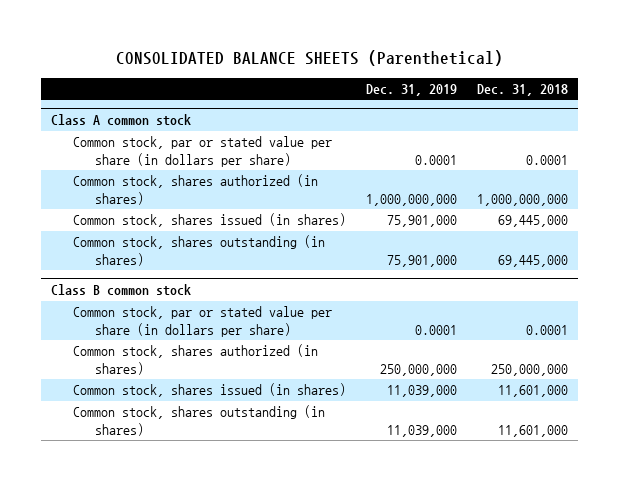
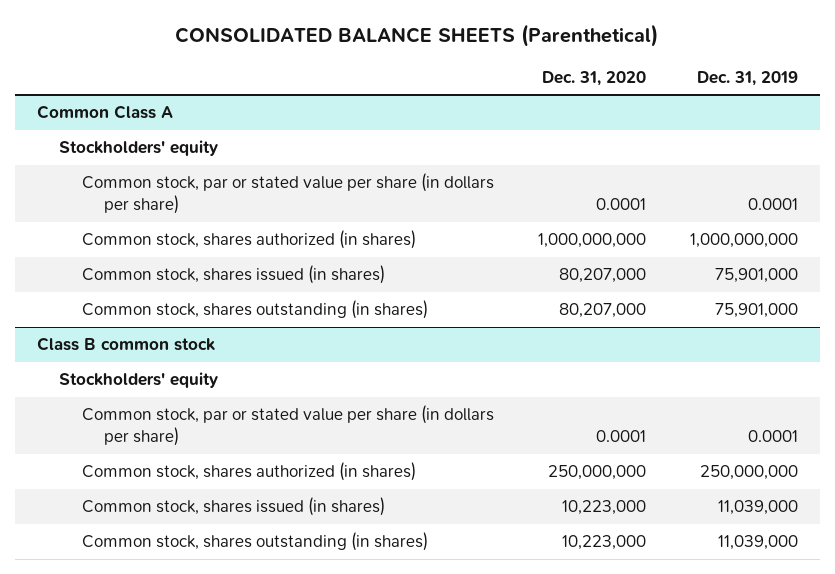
[476,84,568,97] Dec. 31, 2018 -> none
none -> [541,70,646,86] Dec. 31, 2020
[51,114,192,127] Class A common stock -> [37,105,174,120] Common Class A
none -> [59,140,219,157] Stockholders' equity
none -> [59,372,219,389] Stockholders' equity

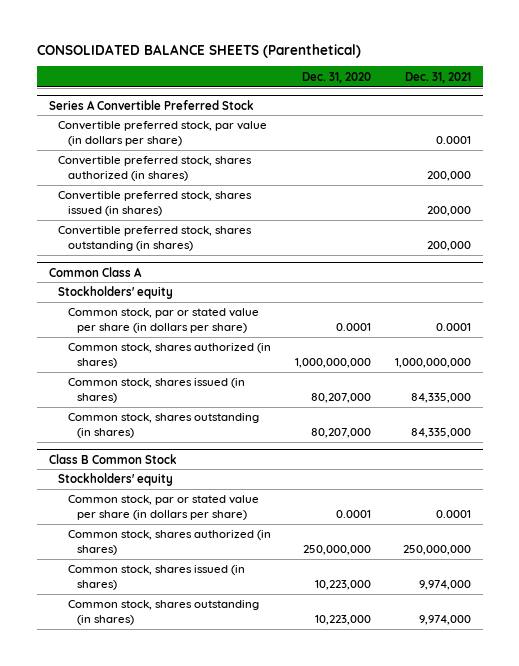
[696,70,798,86] Dec. 31, 2019 -> none
none -> [404,71,471,83] Dec. 31, 2021
none -> [48,99,254,110] Series A Convertible Preferred Stock
none -> [58,121,268,146] Convertible preferred stock, par value (in dollars per share)
none -> [58,156,253,181] Convertible preferred stock, shares authorized (in shares)
none -> [58,191,253,216] Convertible preferred stock, shares issued (in shares)
none -> [58,226,253,251] Convertible preferred stock, shares outstanding (in shares)
[37,337,216,352] Class B common stock -> [48,453,177,464] Class B Common Stock

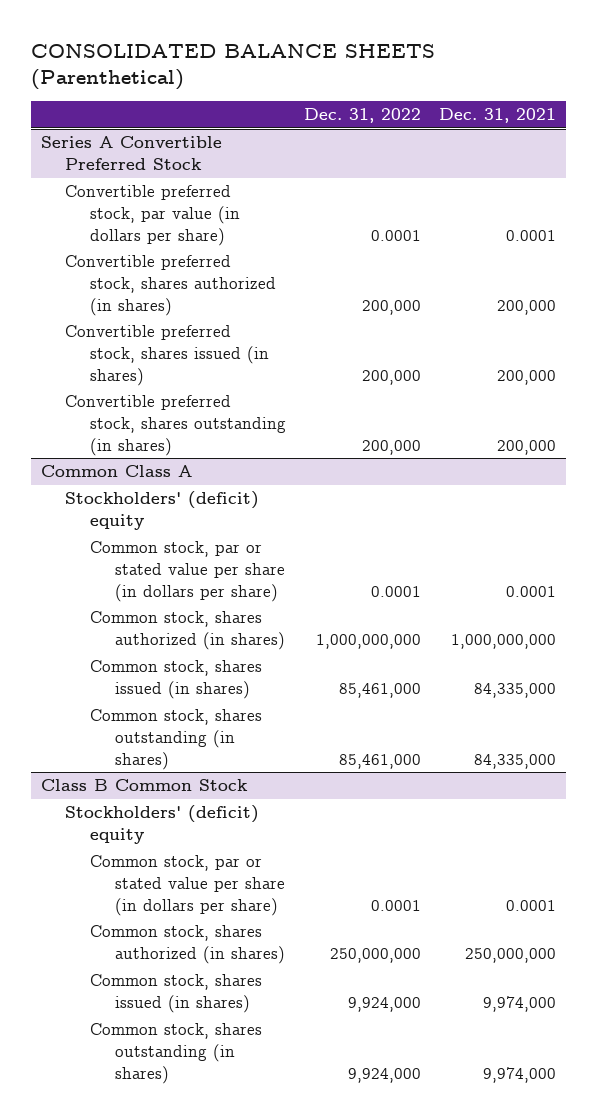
[301,71,371,83] Dec. 31, 2020 -> none
none -> [304,107,422,123] Dec. 31, 2022
[58,286,174,300] Stockholders' equity -> [65,491,260,530] Stockholders' (deficit) equity
[58,473,174,487] Stockholders' equity -> [65,805,260,844] Stockholders' (deficit) equity

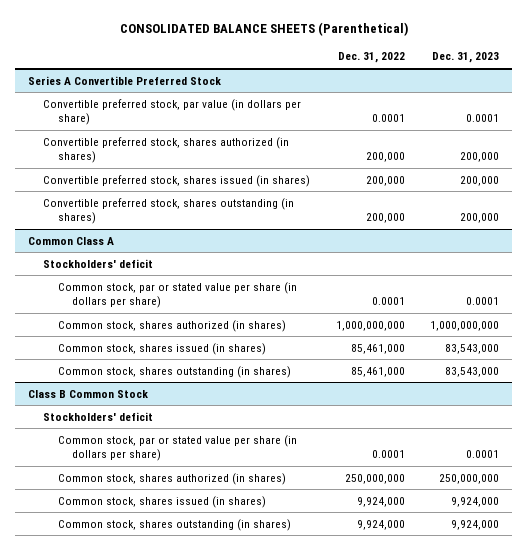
[439,107,557,123] Dec. 31, 2021 -> none
none -> [432,52,500,64] Dec. 31, 2023
[65,491,260,530] Stockholders' (deficit) equity -> [42,258,153,268] Stockholders' deficit
[65,805,260,844] Stockholders' (deficit) equity -> [42,411,153,421] Stockholders' deficit

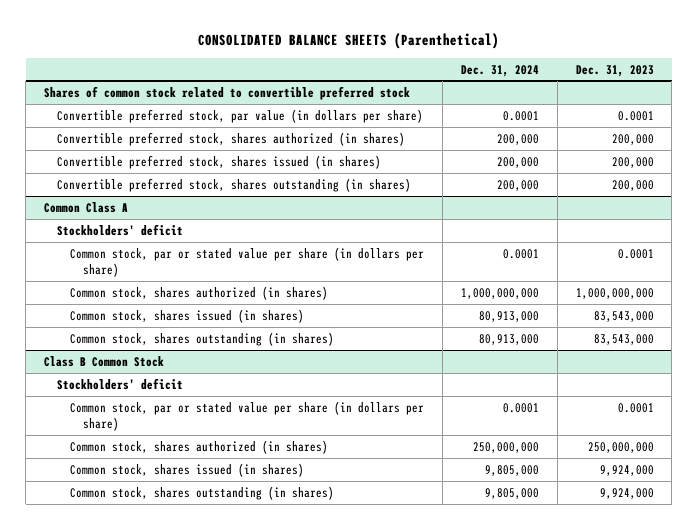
[337,52,405,64] Dec. 31, 2022 -> none
none -> [460,64,539,77] Dec. 31, 2024
[28,75,222,85] Series A Convertible Preferred Stock -> [44,85,411,100] Shares of common stock related to convertible preferred stock

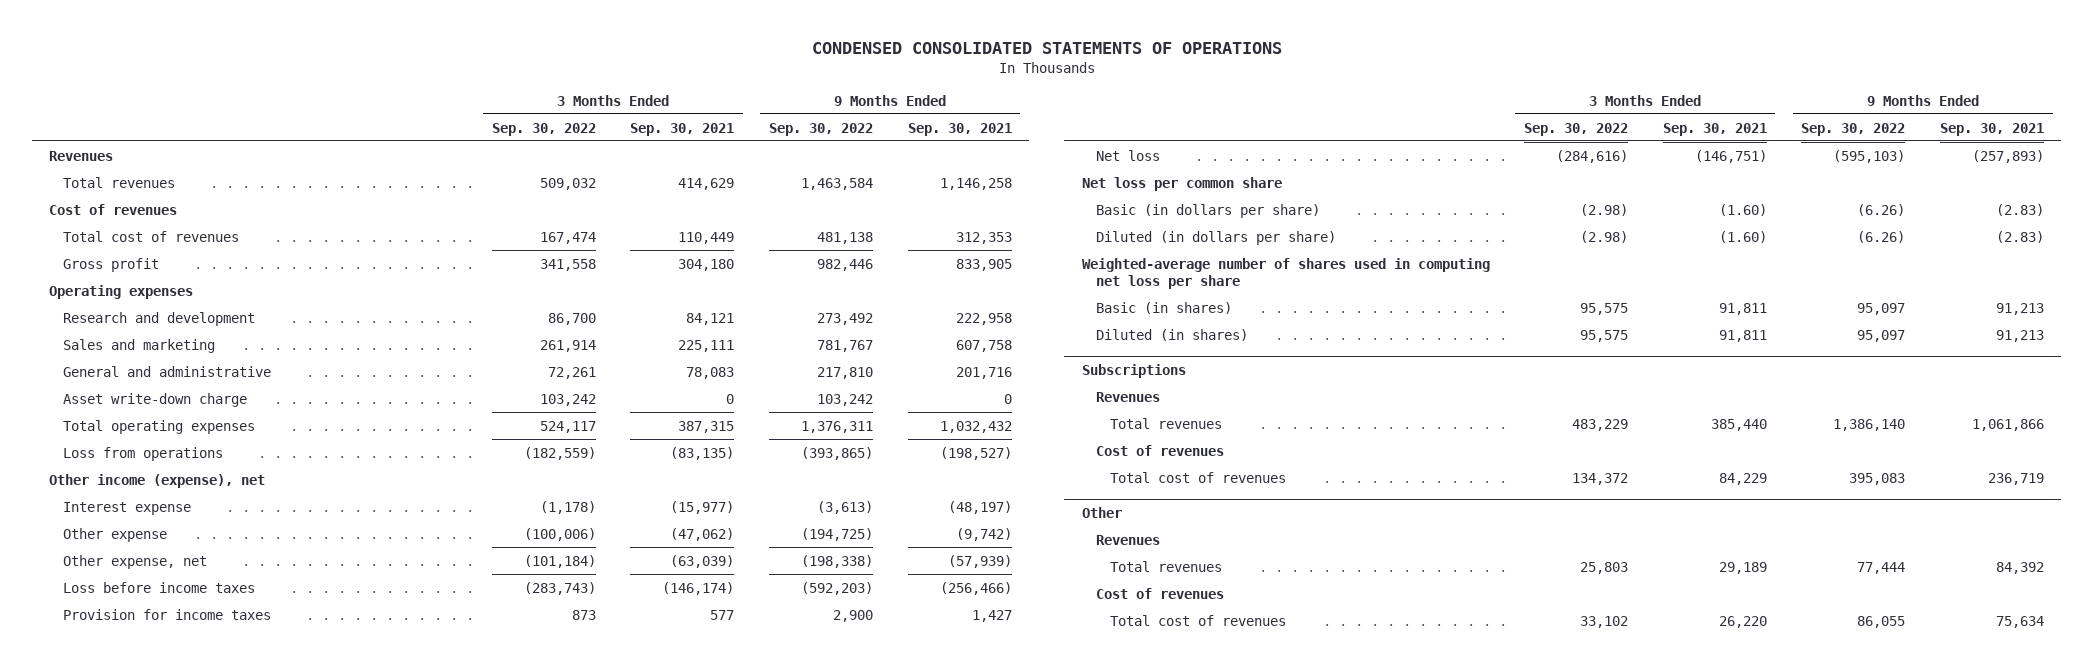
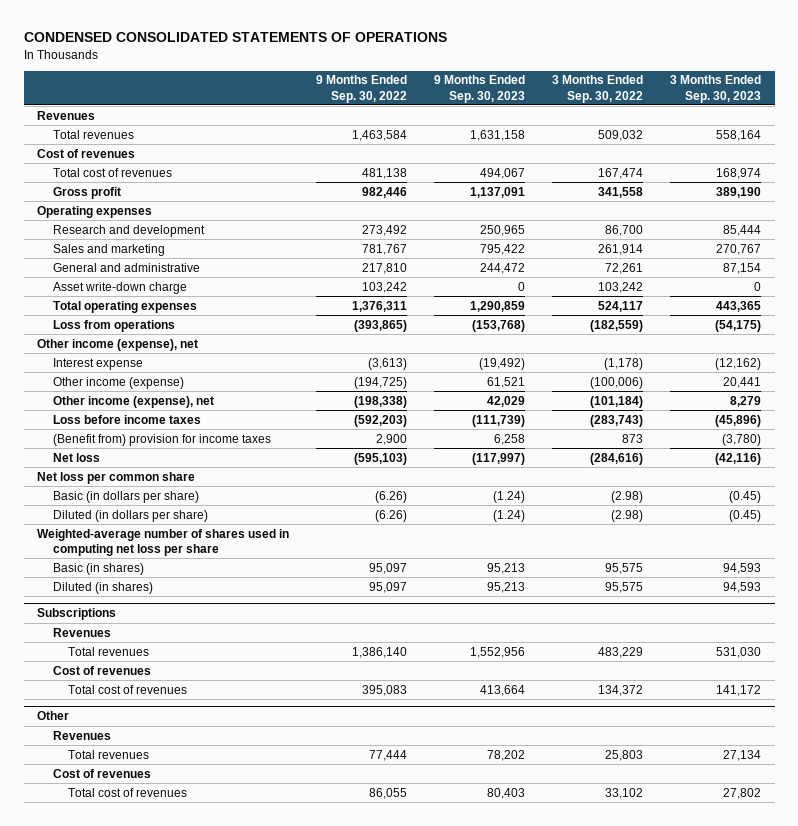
[630,122,735,136] Sep. 30, 2021 -> none
[907,122,1012,136] Sep. 30, 2021 -> none
none -> [434,75,526,103] 9 Months Ended Sep. 30, 2023
none -> [670,75,762,103] 3 Months Ended Sep. 30, 2023
[63,527,168,542] Other expense -> [52,376,184,389] Other income (expense)
[63,554,208,569] Other expense, net -> [52,395,214,408] Other income (expense), net
[63,608,272,620] Provision for income taxes -> [52,433,271,446] (Benefit from) provision for income taxes

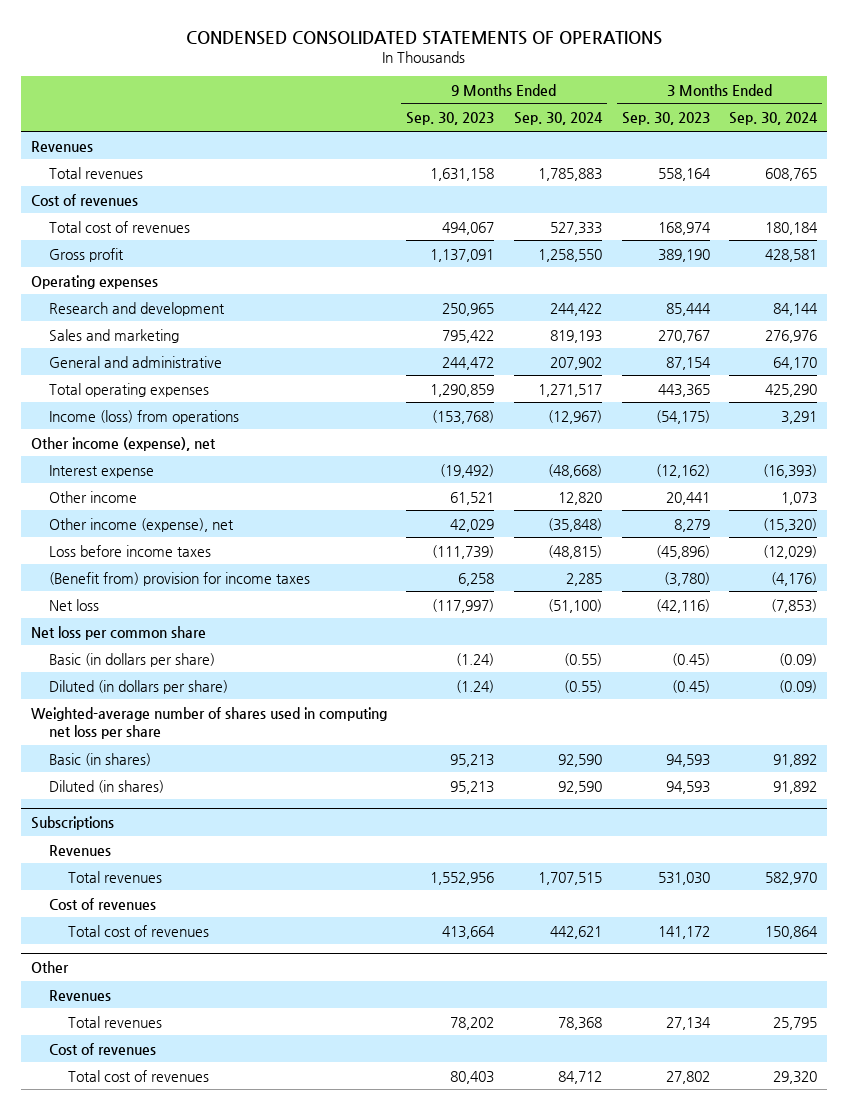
[316,75,408,103] 9 Months Ended Sep. 30, 2022 -> none
[552,75,644,103] 3 Months Ended Sep. 30, 2022 -> none
none -> [514,112,604,126] Sep. 30, 2024
none -> [729,112,819,126] Sep. 30, 2024
[52,281,187,294] Asset write-down charge -> none
[52,319,175,332] Loss from operations -> [49,409,240,424] Income (loss) from operations
[52,376,184,389] Other income (expense) -> [49,490,138,503] Other income

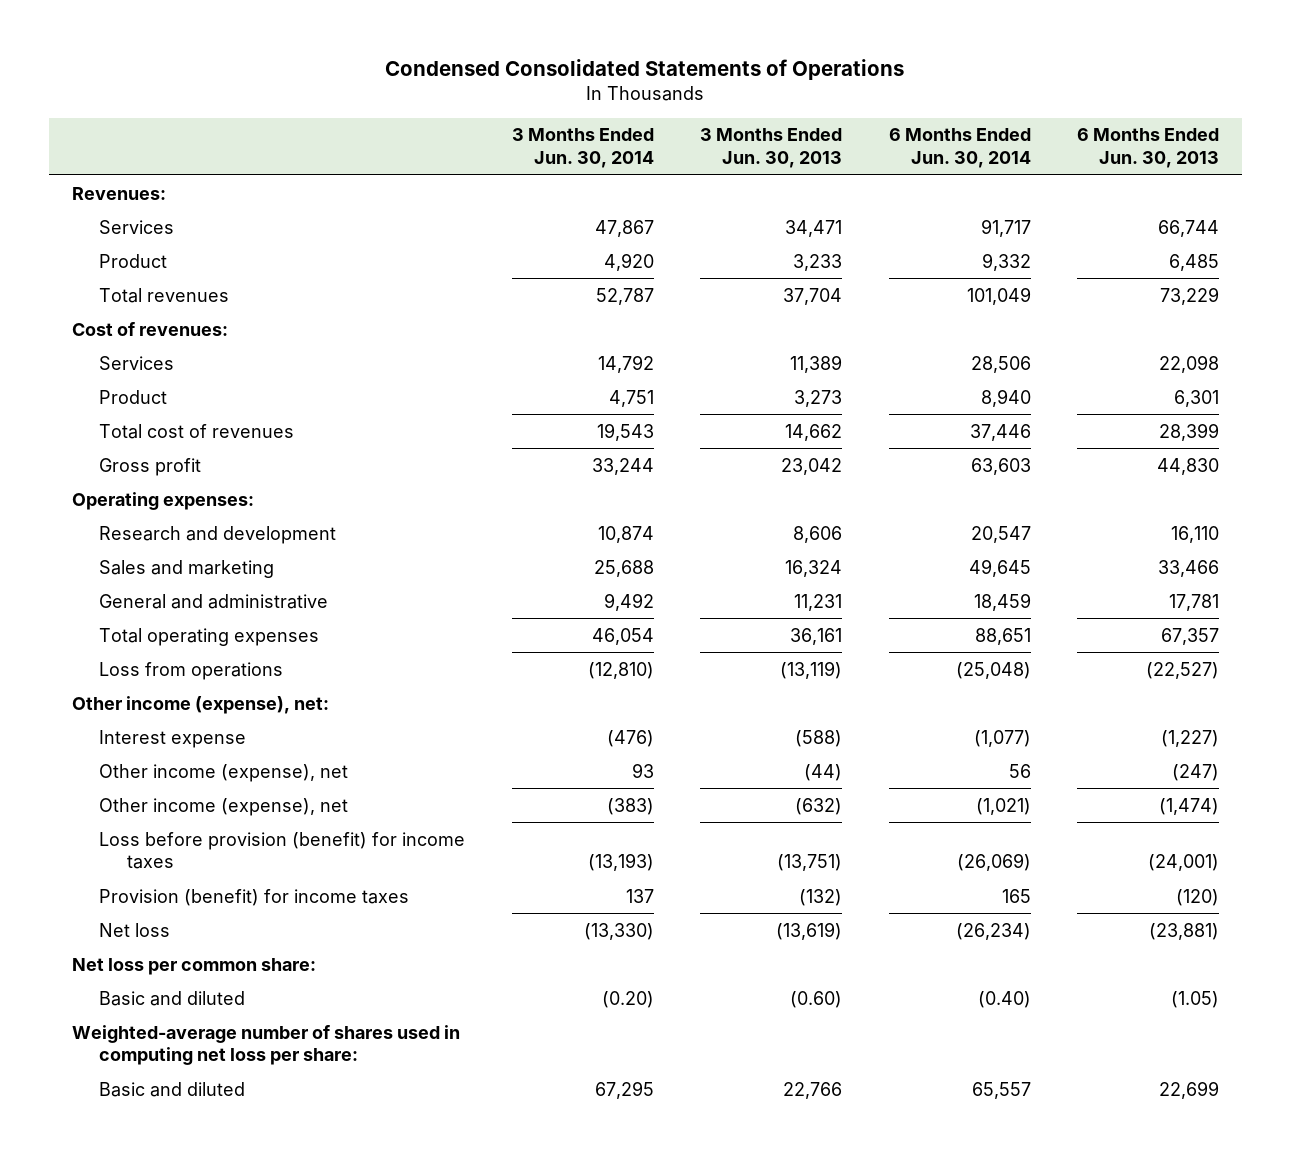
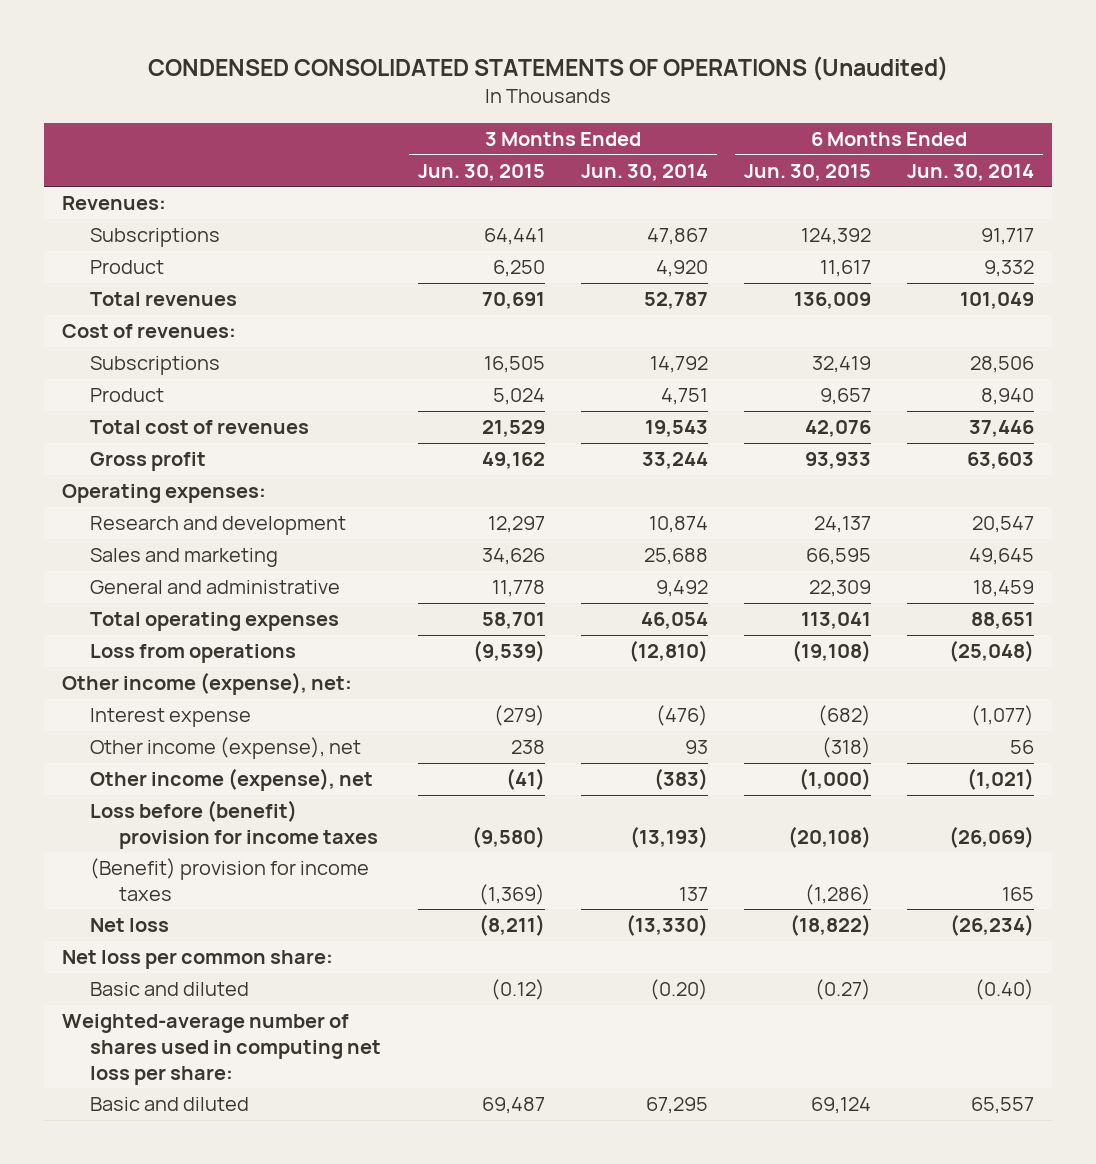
[385,59,905,81] Condensed Consolidated Statements of Operations -> [148,55,949,81] CONDENSED CONSOLIDATED STATEMENTS OF OPERATIONS (Unaudited)
[700,128,843,169] 3 Months Ended Jun. 30, 2013 -> none
[1077,128,1220,169] 6 Months Ended Jun. 30, 2013 -> none
none -> [417,163,545,181] Jun. 30, 2015
none -> [743,163,871,181] Jun. 30, 2015
[99,219,175,234] Services -> [90,228,221,248] Subscriptions
[99,355,175,370] Services -> [90,356,221,376] Subscriptions
[99,831,466,870] Loss before provision (benefit) for income taxes -> [90,800,378,849] Loss before (benefit) provision for income taxes
[99,888,410,906] Provision (benefit) for income taxes -> [90,858,370,901] (Benefit) provision for income taxes

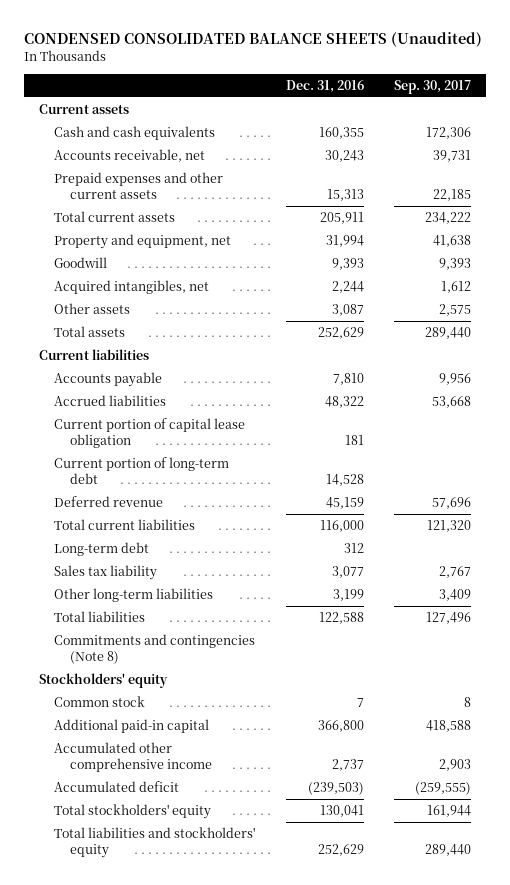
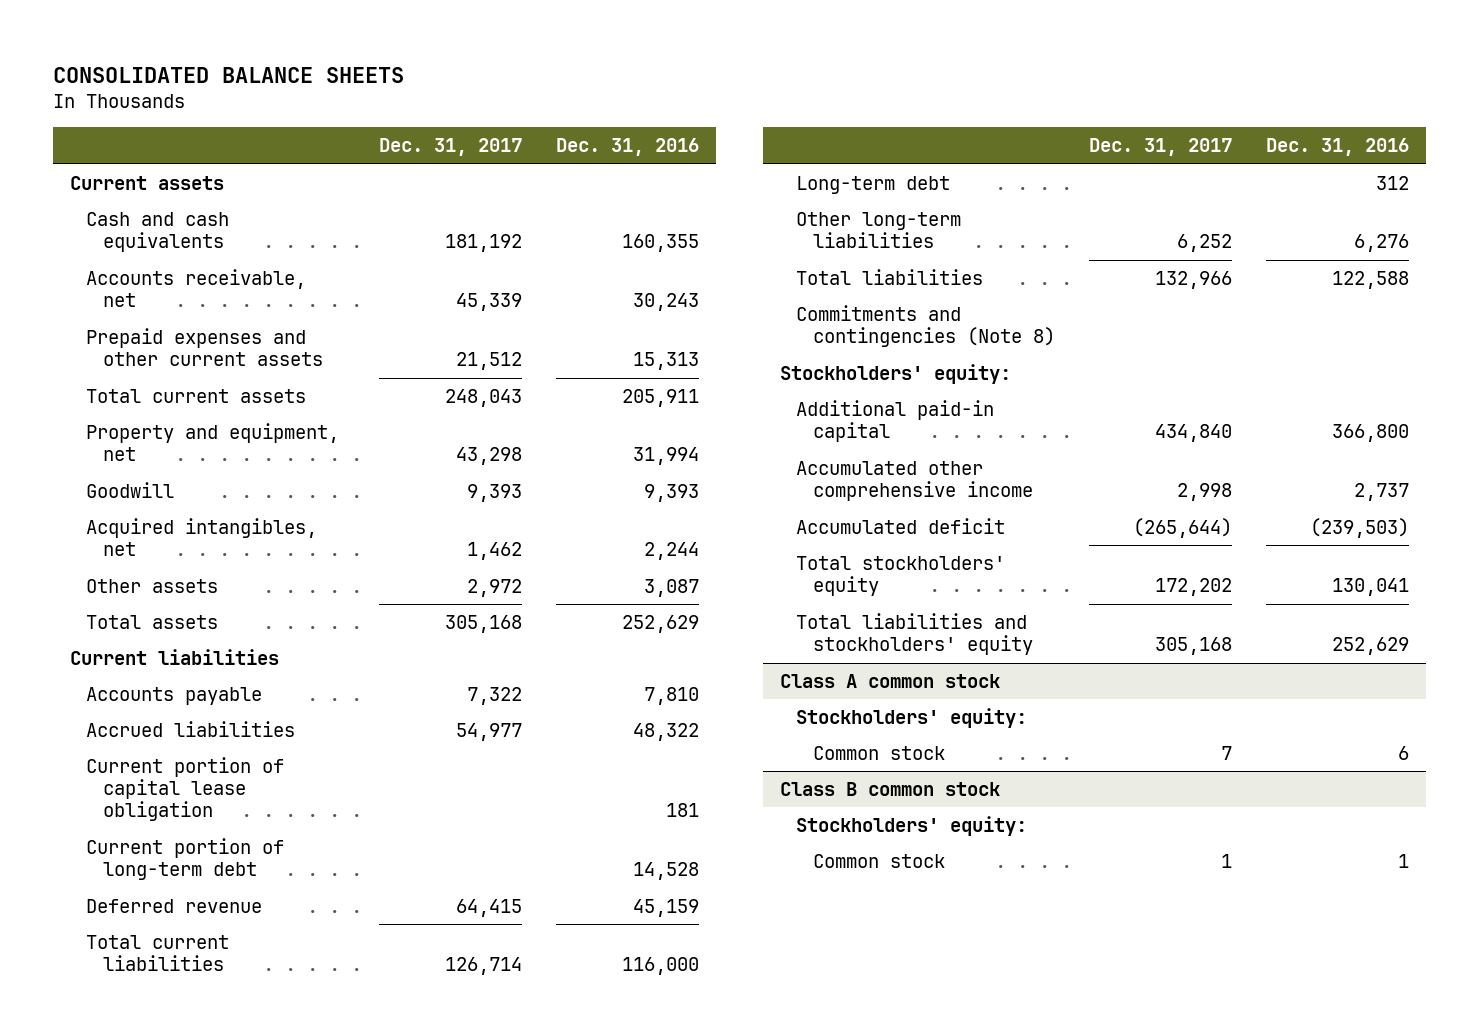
[24,31,483,47] CONDENSED CONSOLIDATED BALANCE SHEETS (Unaudited) -> [53,66,405,83] CONSOLIDATED BALANCE SHEETS
[393,79,471,94] Sep. 30, 2017 -> none
none -> [378,138,522,157] Dec. 31, 2017
[54,565,158,581] Sales tax liability -> none
[332,589,364,602] 3,199 -> [1353,234,1409,253] 6,276
[54,696,146,708] Common stock -> none
[39,673,169,689] Stockholders' equity -> [780,364,1012,385] Stockholders' equity:
none -> [780,674,1001,689] Class A common stock
none -> [796,708,1028,729] Stockholders' equity:
none -> [812,746,945,761] Common stock
none -> [780,782,1001,797] Class B common stock
none -> [796,816,1028,837] Stockholders' equity:
none -> [812,854,945,869] Common stock

